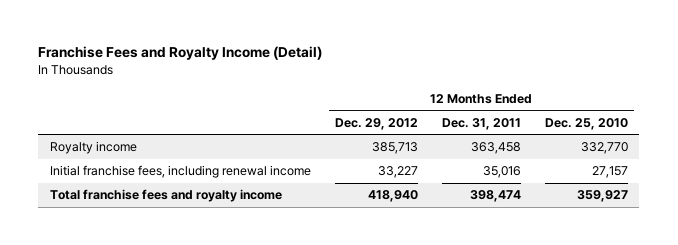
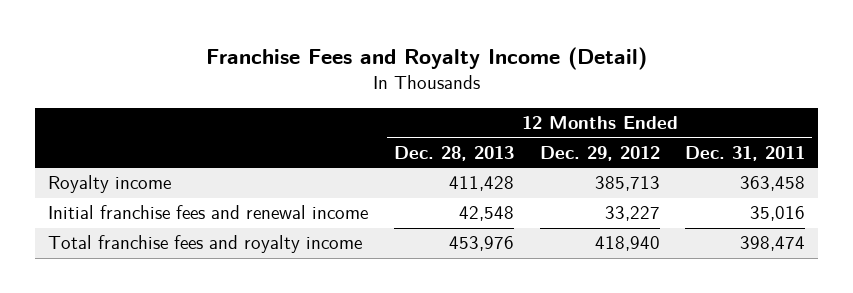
[544,117,628,130] Dec. 25, 2010 -> none
none -> [393,145,514,161] Dec. 28, 2013
[50,165,312,179] Initial franchise fees, including renewal income -> [47,205,368,220] Initial franchise fees and renewal income

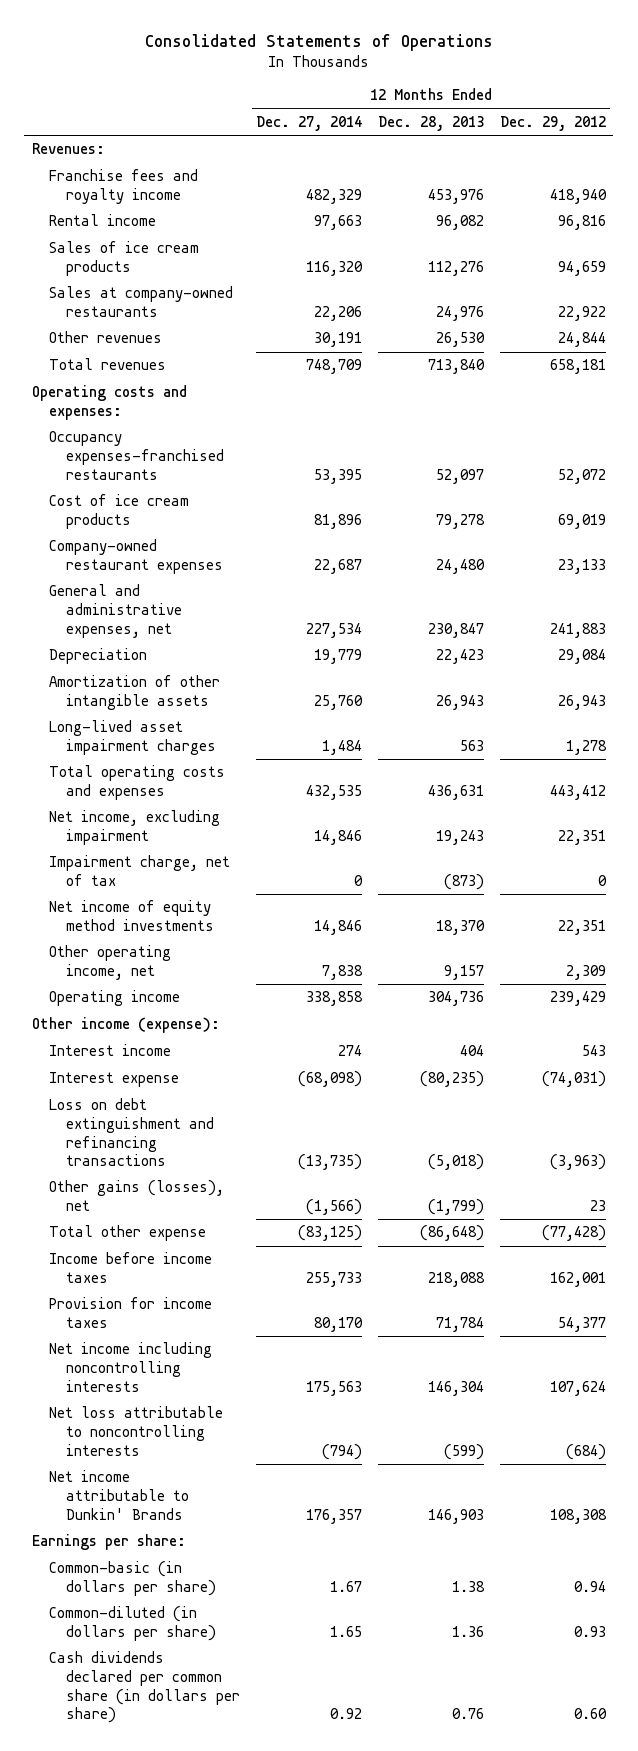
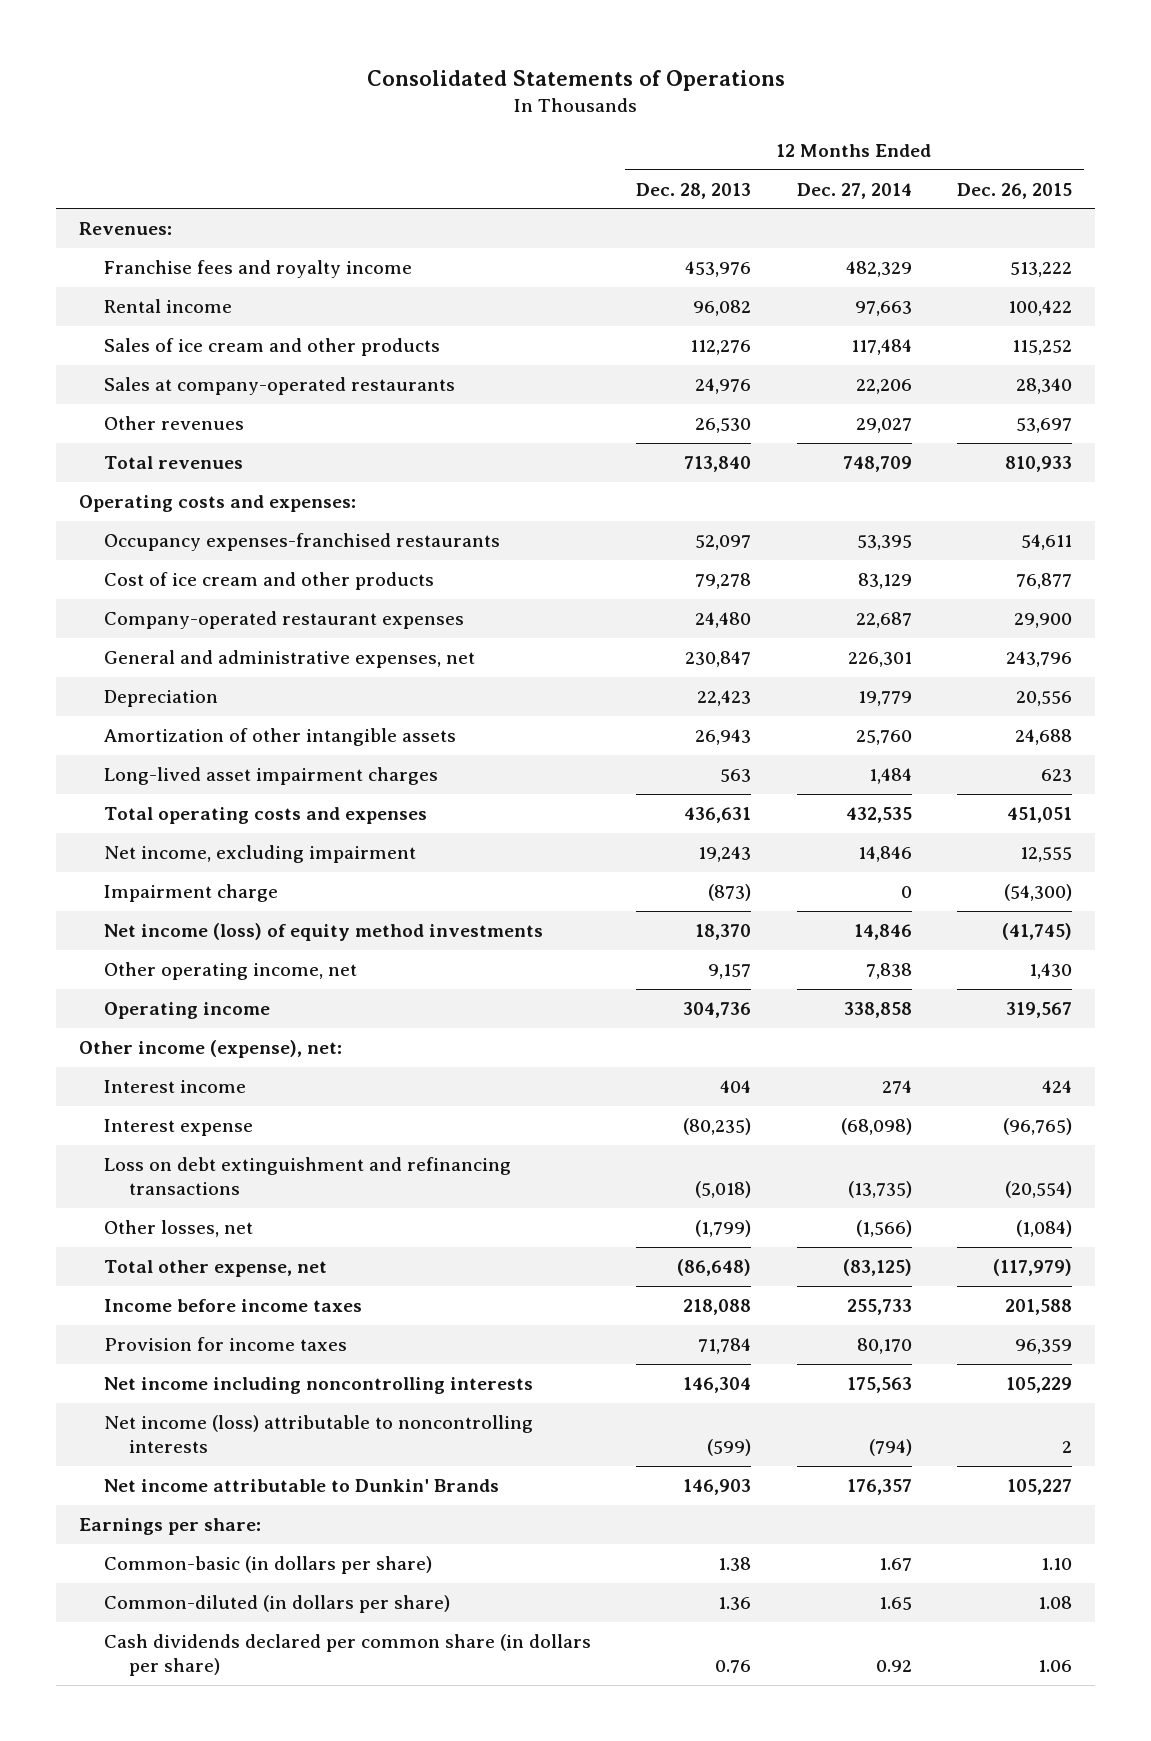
[499,116,606,132] Dec. 29, 2012 -> none
none -> [957,182,1073,199] Dec. 26, 2015
[49,241,200,276] Sales of ice cream products -> [104,337,441,356] Sales of ice cream and other products
[305,260,363,276] 116,320 -> [850,338,912,355] 117,484
[49,286,234,317] Sales at company-owned restaurants -> [104,376,456,395] Sales at company-operated restaurants
[313,332,362,348] 30,191 -> [855,417,912,433] 29,027
[49,494,190,529] Cost of ice cream products -> [104,571,435,590] Cost of ice cream and other products
[313,513,362,529] 81,896 -> [857,572,912,589] 83,129
[49,539,224,574] Company-owned restaurant expenses -> [104,610,465,629] Company-operated restaurant expenses
[305,622,362,638] 227,534 -> [847,651,912,667] 226,301
[49,855,231,886] Impairment charge, net of tax -> [104,883,279,902] Impairment charge
[49,900,215,931] Net income of equity method investments -> [104,922,544,941] Net income (loss) of equity method investments
[32,1017,221,1034] Other income (expense): -> [79,1039,343,1058] Other income (expense), net:
[49,1180,225,1211] Other gains (losses), net -> [104,1219,254,1237] Other losses, net
[49,1225,207,1242] Total other expense -> [104,1259,328,1277] Total other expense, net
[49,1406,224,1456] Net loss attributable to noncontrolling interests -> [104,1414,534,1454] Net income (loss) attributable to noncontrolling interests

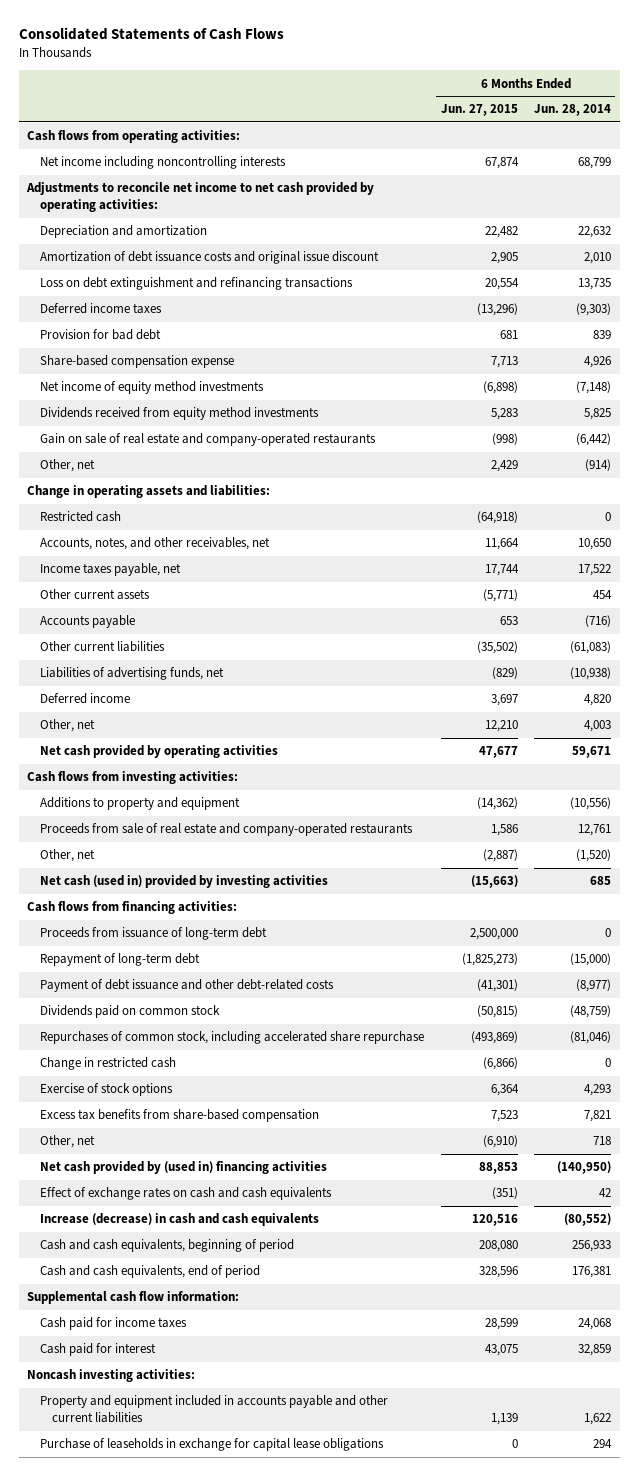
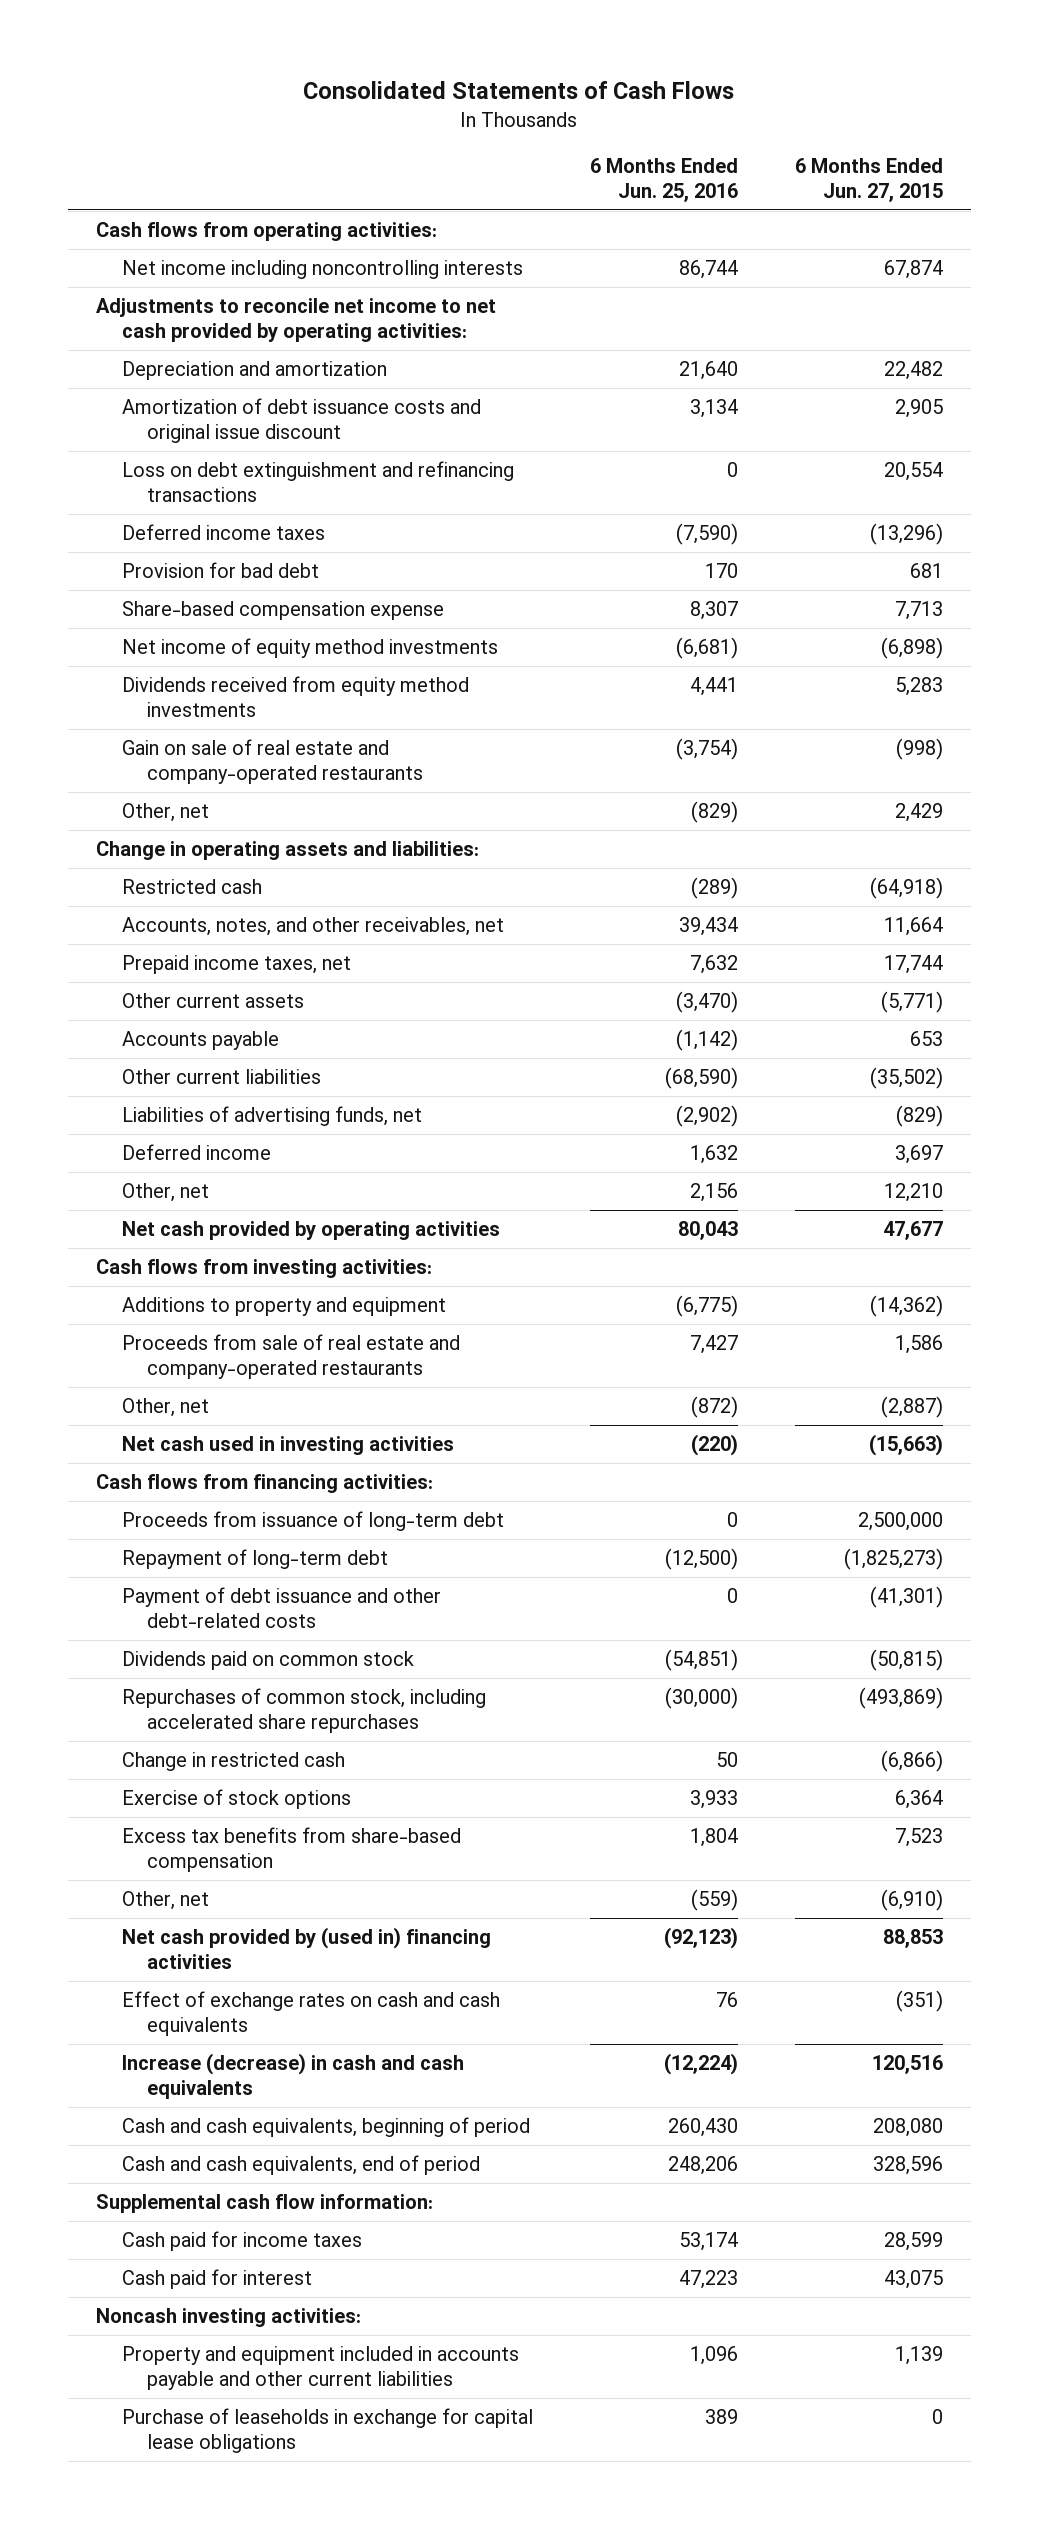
[534,104,612,117] Jun. 28, 2014 -> none
none -> [589,157,738,203] 6 Months Ended Jun. 25, 2016
[39,563,181,577] Income taxes payable, net -> [121,954,351,974] Prepaid income taxes, net
[39,875,328,889] Net cash (used in) provided by investing activities -> [121,1435,454,1455] Net cash used in investing activities
[39,1031,424,1045] Repurchases of common stock, including accelerated share repurchase -> [121,1687,486,1734] Repurchases of common stock, including accelerated share repurchases

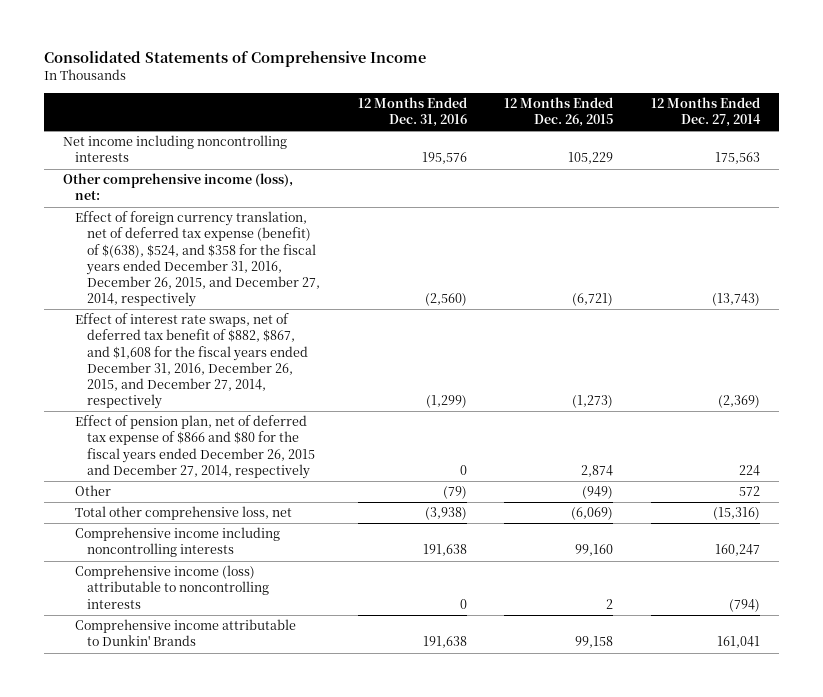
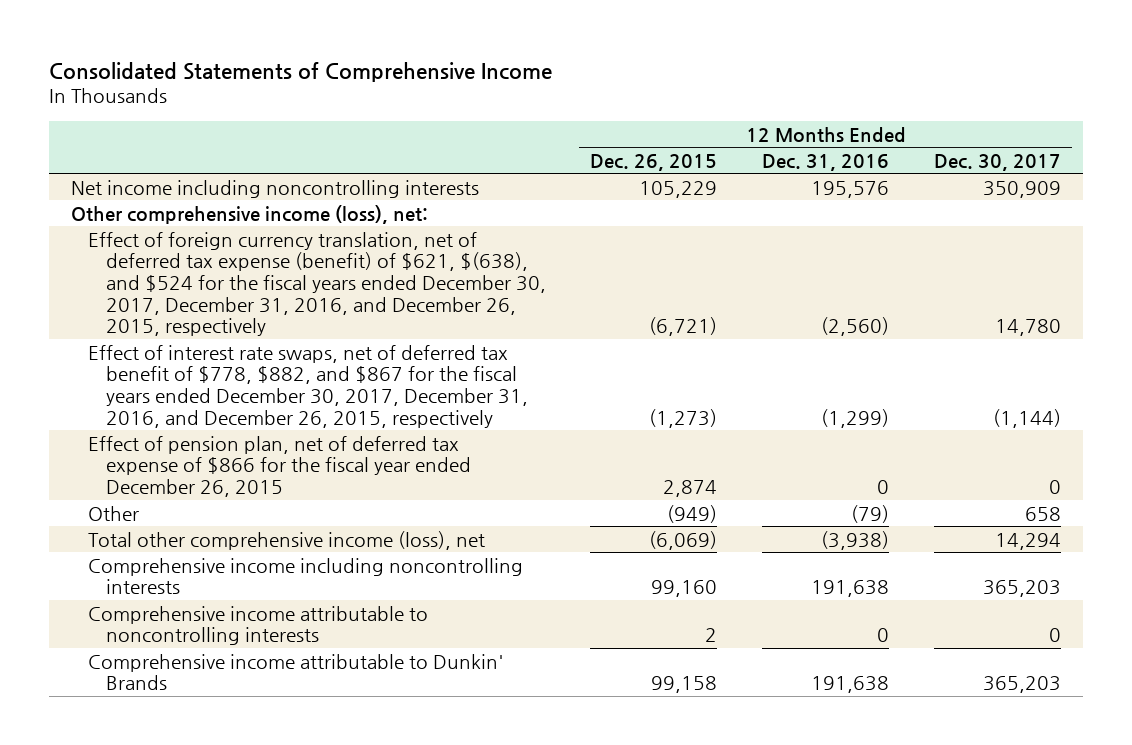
[650,97,761,128] 12 Months Ended Dec. 27, 2014 -> none
none -> [933,153,1061,171] Dec. 30, 2017
[74,211,321,308] Effect of foreign currency translation, net of deferred tax expense (benefit) of $(638), $524, and $358 for the fiscal years ended December 31, 2016, December 26, 2015, and December 27, 2014, respectively -> [88,231,546,337] Effect of foreign currency translation, net of deferred tax expense (benefit) of $621, $(638), and $524 for the fiscal years ended December 30, 2017, December 31, 2016, and December 26, 2015, respectively
[74,313,309,410] Effect of interest rate swaps, net of deferred tax benefit of $882, $867, and $1,608 for the fiscal years ended December 31, 2016, December 26, 2015, and December 27, 2014, respectively -> [88,344,528,428] Effect of interest rate swaps, net of deferred tax benefit of $778, $882, and $867 for the fiscal years ended December 30, 2017, December 31, 2016, and December 26, 2015, respectively
[74,415,316,479] Effect of pension plan, net of deferred tax expense of $866 and $80 for the fiscal years ended December 26, 2015 and December 27, 2014, respectively -> [88,435,471,498] Effect of pension plan, net of deferred tax expense of $866 for the fiscal year ended December 26, 2015
[74,506,292,521] Total other comprehensive loss, net -> [88,530,486,550] Total other comprehensive income (loss), net
[74,565,270,609] Comprehensive income (loss) attributable to noncontrolling interests -> [88,605,429,646] Comprehensive income attributable to noncontrolling interests

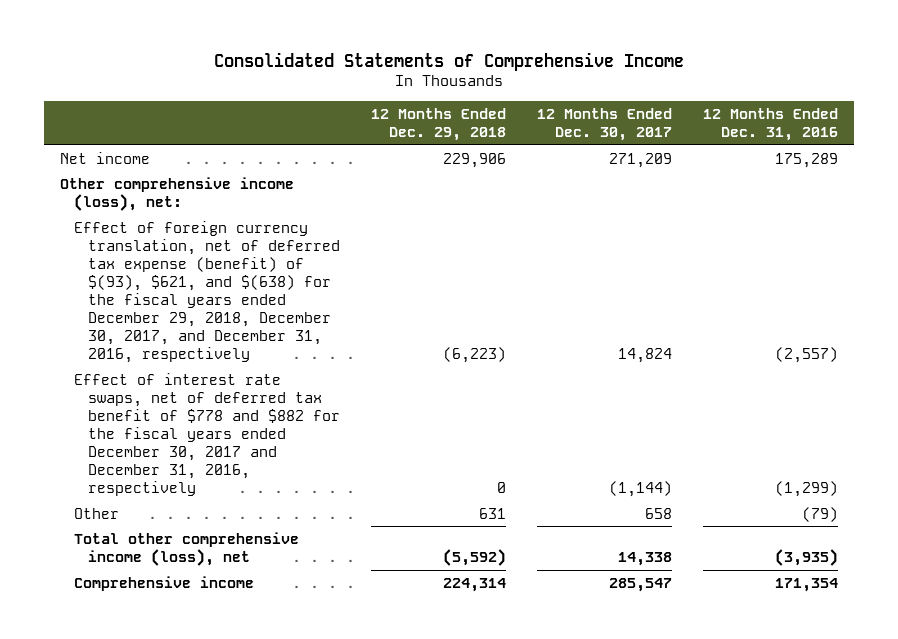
[590,153,718,171] Dec. 26, 2015 -> none
none -> [370,107,506,141] 12 Months Ended Dec. 29, 2018
[71,179,480,198] Net income including noncontrolling interests -> [59,151,150,164] Net income
[811,180,890,198] 195,576 -> [775,152,839,168] 175,289
[982,180,1061,198] 350,909 -> [608,152,672,168] 271,209
[88,435,471,498] Effect of pension plan, net of deferred tax expense of $866 for the fiscal year ended December 26, 2015 -> none
[88,231,546,337] Effect of foreign currency translation, net of deferred tax expense (benefit) of $621, $(638), and $524 for the fiscal years ended December 30, 2017, December 31, 2016, and December 26, 2015, respectively -> [73,220,340,364] Effect of foreign currency translation, net of deferred tax expense (benefit) of $(93), $621, and $(638) for the fiscal years ended December 29, 2018, December 30, 2017, and December 31, 2016, respectively
[821,317,890,337] (2,560) -> [775,347,839,364] (2,557)
[994,319,1061,337] 14,780 -> [617,348,672,364] 14,824
[88,344,528,428] Effect of interest rate swaps, net of deferred tax benefit of $778, $882, and $867 for the fiscal years ended December 30, 2017, December 31, 2016, and December 26, 2015, respectively -> [73,372,340,497] Effect of interest rate swaps, net of deferred tax benefit of $778 and $882 for the fiscal years ended December 30, 2017 and December 31, 2016, respectively
[88,557,524,595] Comprehensive income including noncontrolling interests -> none
[88,605,429,646] Comprehensive income attributable to noncontrolling interests -> none
[821,530,890,550] (3,938) -> [775,548,839,566] (3,935)
[994,532,1061,550] 14,294 -> [617,551,672,566] 14,338
[88,653,505,691] Comprehensive income attributable to Dunkin' Brands -> [73,575,254,591] Comprehensive income
[811,676,890,694] 191,638 -> [775,577,839,592] 171,354
[982,676,1061,694] 365,203 -> [608,577,672,592] 285,547

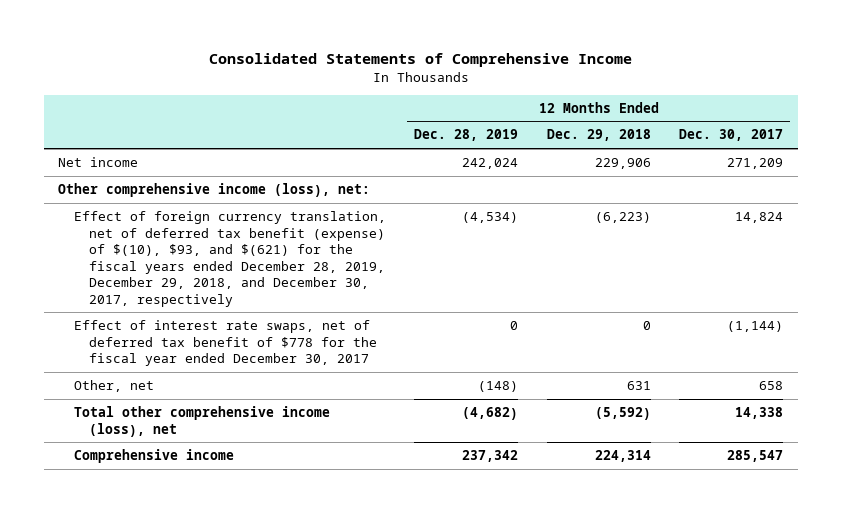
[703,107,839,141] 12 Months Ended Dec. 31, 2016 -> none
none -> [414,129,519,142] Dec. 28, 2019
[73,220,340,364] Effect of foreign currency translation, net of deferred tax expense (benefit) of $(93), $621, and $(638) for the fiscal years ended December 29, 2018, December 30, 2017, and December 31, 2016, respectively -> [73,211,386,307] Effect of foreign currency translation, net of deferred tax benefit (expense) of $(10), $93, and $(621) for the fiscal years ended December 28, 2019, December 29, 2018, and December 30, 2017, respectively
[73,372,340,497] Effect of interest rate swaps, net of deferred tax benefit of $778 and $882 for the fiscal years ended December 30, 2017 and December 31, 2016, respectively -> [73,320,378,367] Effect of interest rate swaps, net of deferred tax benefit of $778 for the fiscal year ended December 30, 2017
[73,507,119,519] Other -> [73,380,154,393] Other, net

